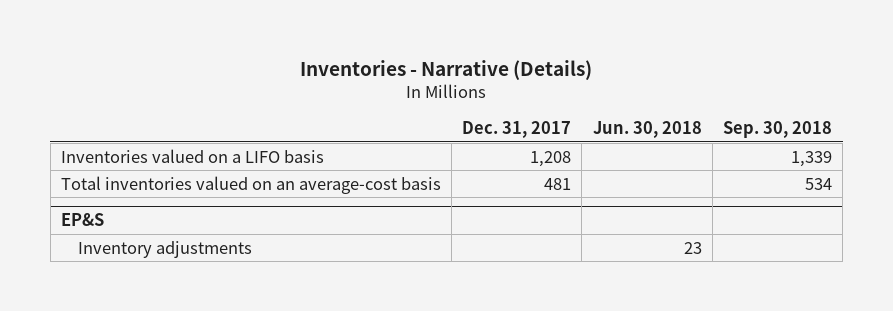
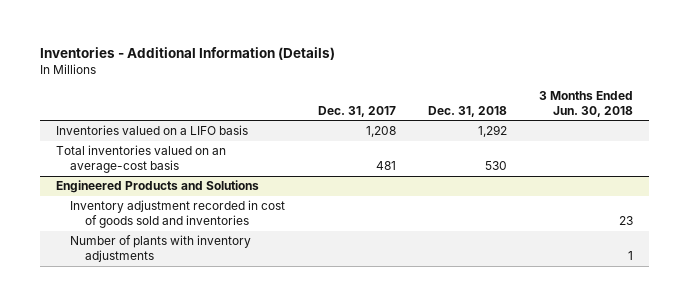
[300,59,593,80] Inventories - Narrative (Details) -> [39,46,335,60] Inventories - Additional Information (Details)
[592,121,702,139] Jun. 30, 2018 -> none
[723,121,833,139] Sep. 30, 2018 -> none
none -> [427,105,507,117] Dec. 31, 2018
none -> [539,91,634,117] 3 Months Ended Jun. 30, 2018
[60,213,104,227] EP&S -> [55,180,259,194] Engineered Products and Solutions
[77,240,252,258] Inventory adjustments -> [70,200,286,228] Inventory adjustment recorded in cost of goods sold and inventories
none -> [70,235,252,262] Number of plants with inventory adjustments

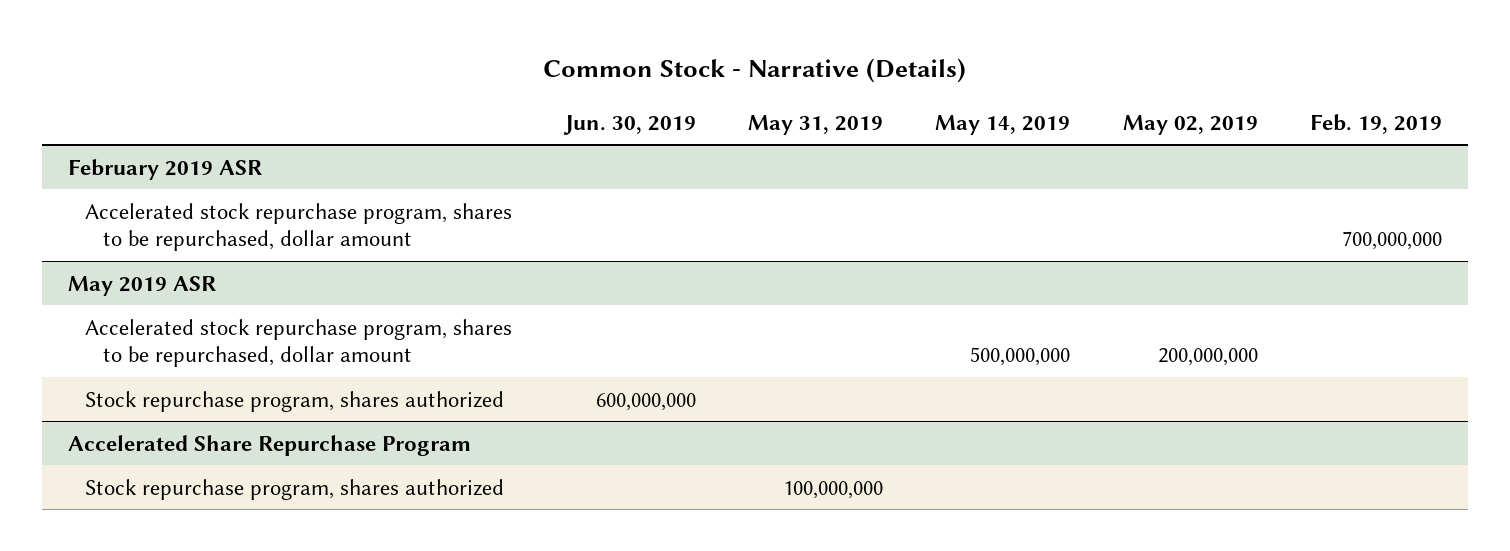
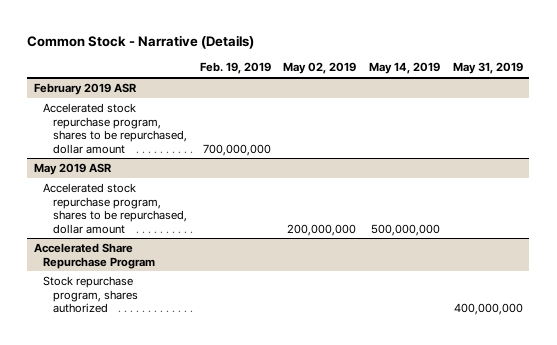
[562,114,696,135] Jun. 30, 2019 -> none
[85,390,505,412] Stock repurchase program, shares authorized -> none
[782,480,883,499] 100,000,000 -> [454,303,524,316] 400,000,000

